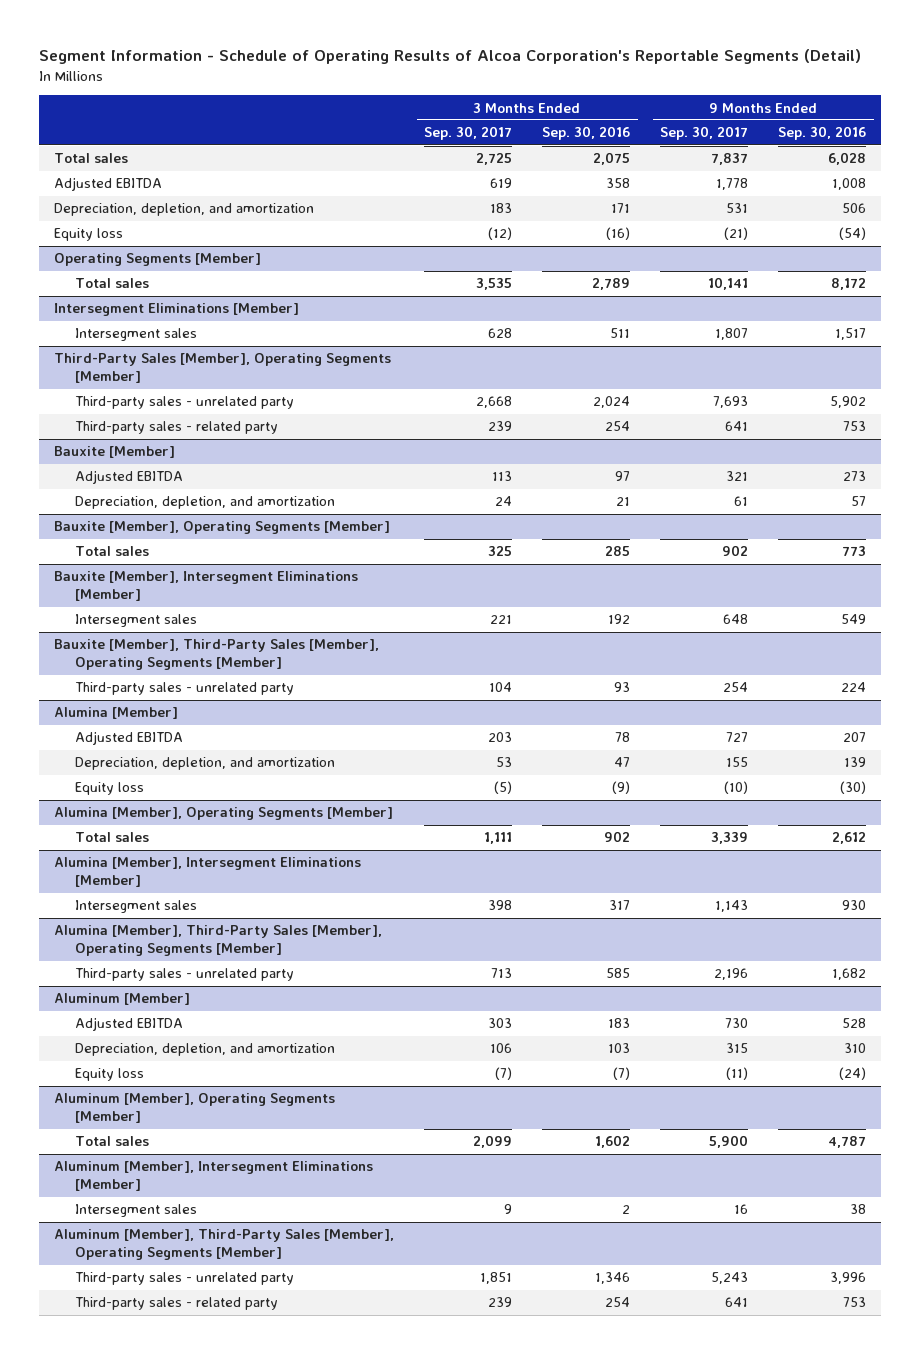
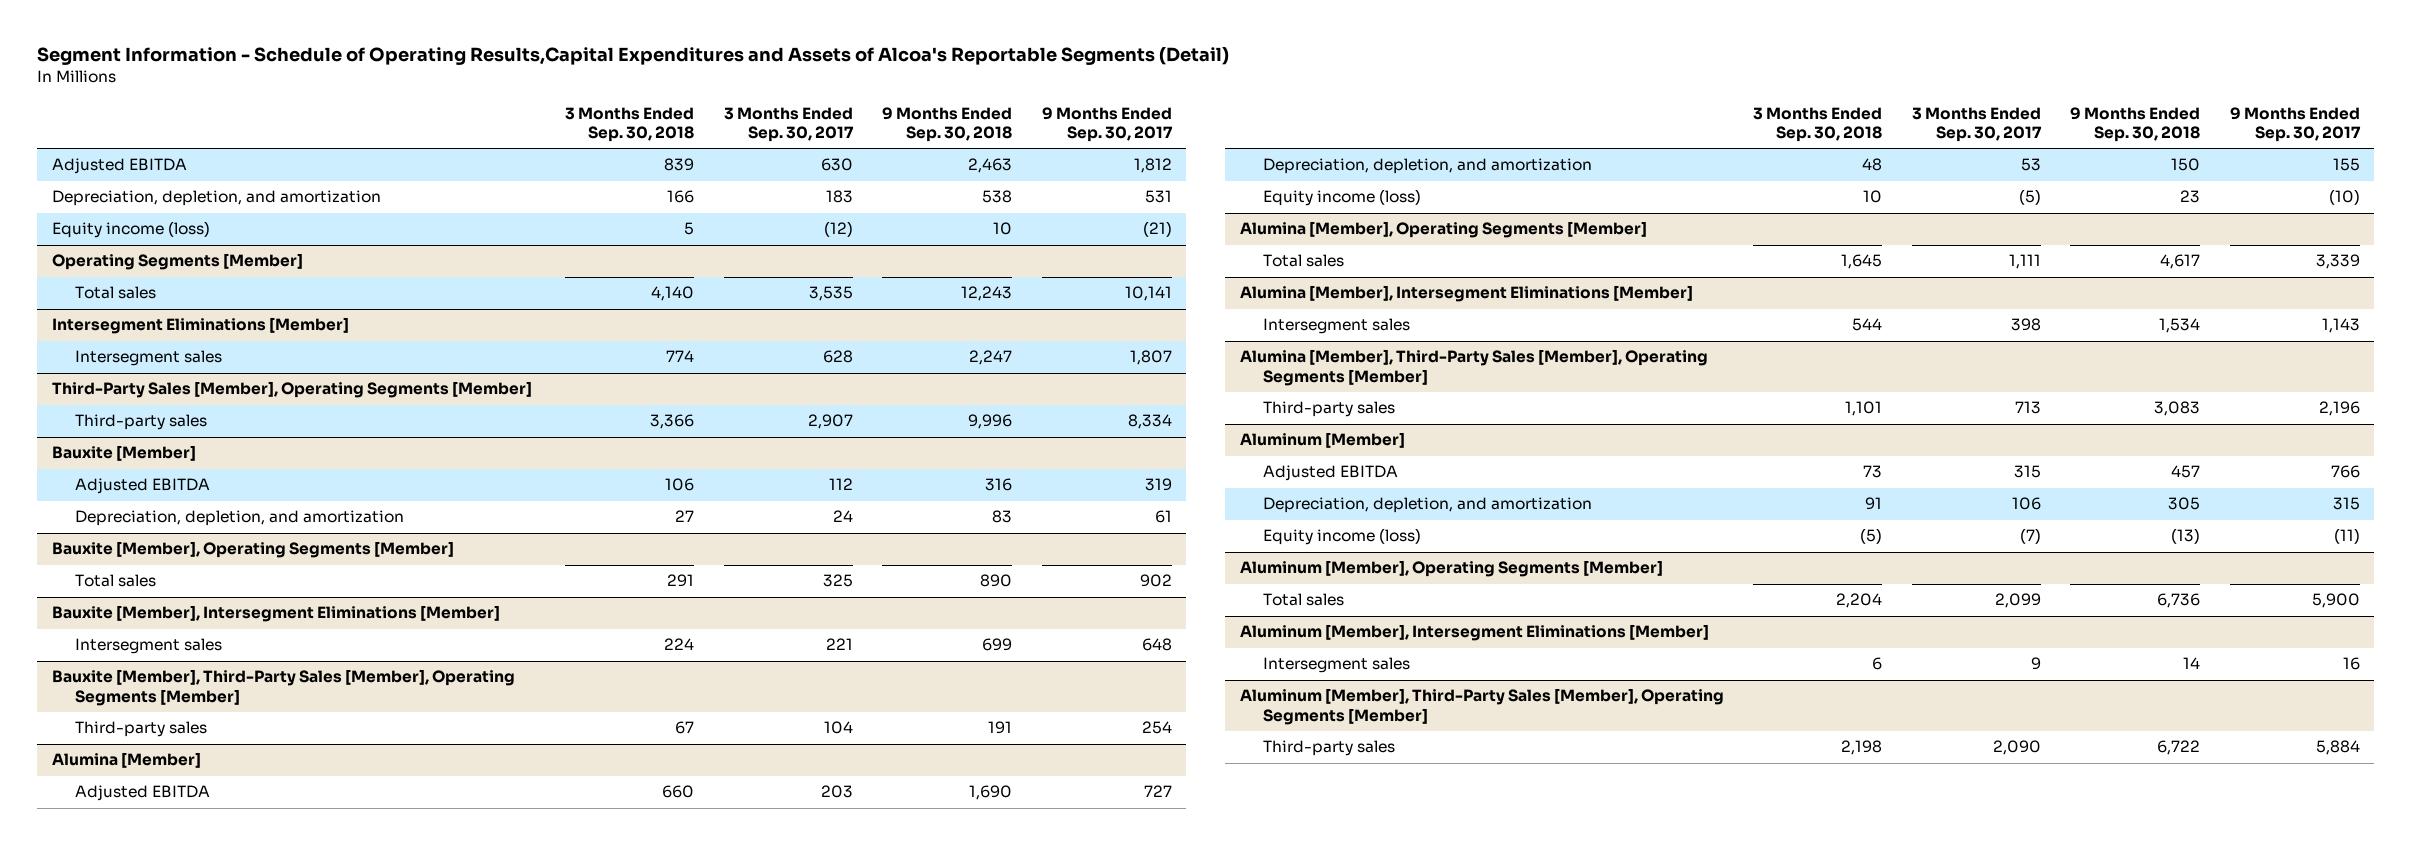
[39,49,862,65] Segment Information - Schedule of Operating Results of Alcoa Corporation's Reportable Segments (Detail) -> [37,47,1230,66] Segment Information - Schedule of Operating Results,Capital Expenditures and Assets of Alcoa's Reportable Segments (Detail)
[542,126,631,141] Sep. 30, 2016 -> none
[778,126,867,141] Sep. 30, 2016 -> none
none -> [565,107,695,143] 3 Months Ended Sep. 30, 2018
none -> [882,107,1013,143] 9 Months Ended Sep. 30, 2018
[54,153,129,164] Total sales -> none
[490,178,513,189] 619 -> [820,158,853,172] 630
[716,178,749,191] 1,778 -> [1133,158,1172,174] 1,812
[54,228,124,242] Equity loss -> [51,221,210,239] Equity income (loss)
[74,421,278,435] Third-party sales - related party -> none
[74,396,294,410] Third-party sales - unrelated party -> [74,414,207,431] Third-party sales
[476,396,513,409] 2,668 -> [807,414,853,430] 2,907
[713,396,749,409] 7,693 -> [1127,414,1172,430] 8,334
[492,471,513,482] 113 -> [828,478,853,491] 112
[726,471,749,482] 321 -> [1144,478,1172,492] 319
[74,682,294,696] Third-party sales - unrelated party -> [74,721,207,738] Third-party sales
[74,782,144,796] Equity loss -> [1262,189,1421,207] Equity income (loss)
[74,968,294,982] Third-party sales - unrelated party -> [1262,401,1395,418] Third-party sales
[488,1018,513,1029] 303 -> [2013,465,2041,479] 315
[725,1018,749,1029] 730 -> [2330,465,2360,479] 766
[74,1068,144,1082] Equity loss -> [1262,528,1421,546] Equity income (loss)
[74,1297,278,1311] Third-party sales - related party -> none
[74,1272,294,1286] Third-party sales - unrelated party -> [1262,740,1395,757] Third-party sales
[480,1272,513,1285] 1,851 -> [1992,740,2041,756] 2,090
[711,1272,749,1285] 5,243 -> [2315,740,2360,756] 5,884

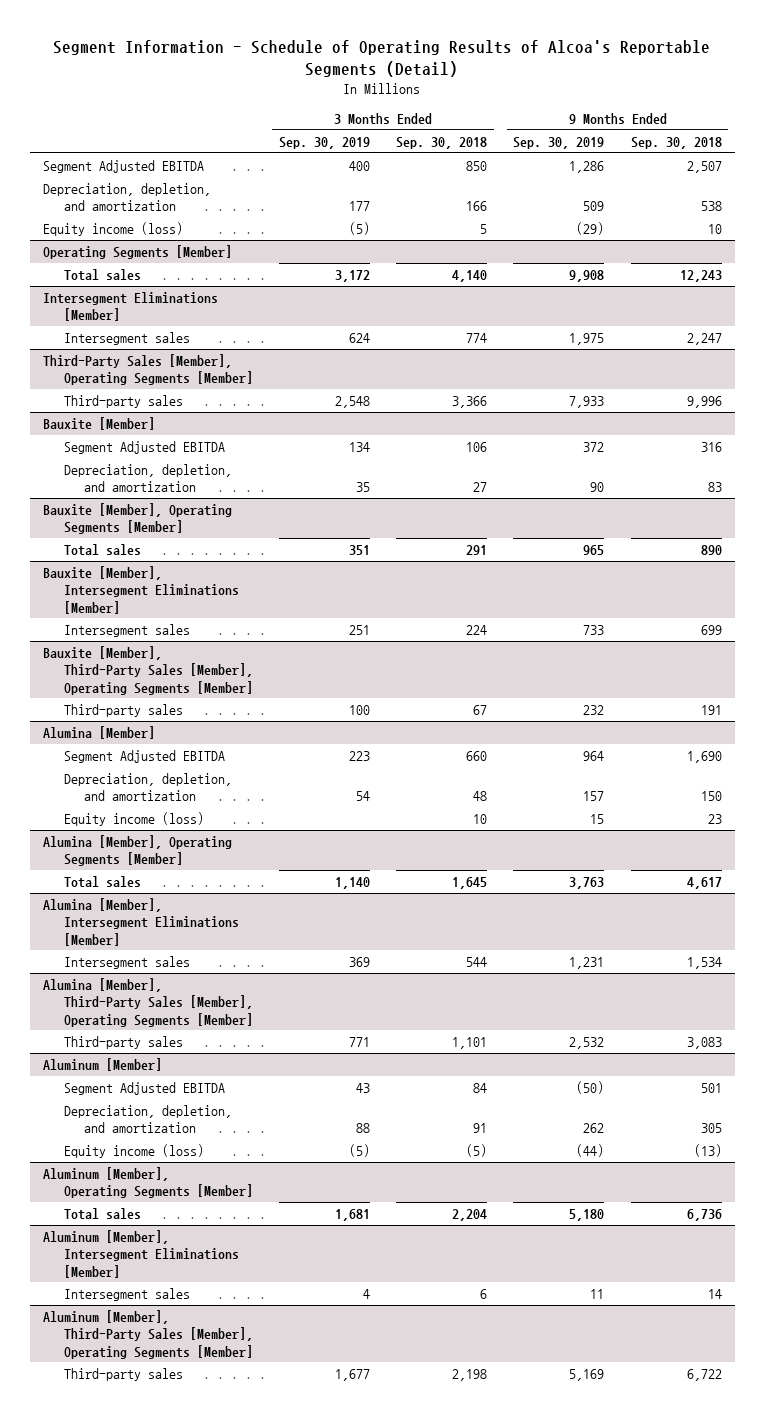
[37,47,1230,66] Segment Information - Schedule of Operating Results,Capital Expenditures and Assets of Alcoa's Reportable Segments (Detail) -> [53,39,711,77] Segment Information - Schedule of Operating Results of Alcoa's Reportable Segments (Detail)
[723,107,854,143] 3 Months Ended Sep. 30, 2017 -> none
[1041,107,1173,143] 9 Months Ended Sep. 30, 2017 -> none
none -> [278,136,370,149] Sep. 30, 2019
none -> [513,136,605,149] Sep. 30, 2019
[51,158,187,175] Adjusted EBITDA -> [42,159,204,173] Segment Adjusted EBITDA
[664,158,695,172] 839 -> [466,160,488,171] 850
[968,158,1013,174] 2,463 -> [686,160,722,173] 2,507
[74,478,210,495] Adjusted EBITDA -> [63,440,225,454] Segment Adjusted EBITDA
[74,785,210,802] Adjusted EBITDA -> [63,749,225,763] Segment Adjusted EBITDA
[1262,465,1398,482] Adjusted EBITDA -> [63,1081,225,1095] Segment Adjusted EBITDA
[1863,465,1883,479] 73 -> [473,1082,488,1093] 84
[2171,465,2201,479] 457 -> [700,1082,722,1093] 501

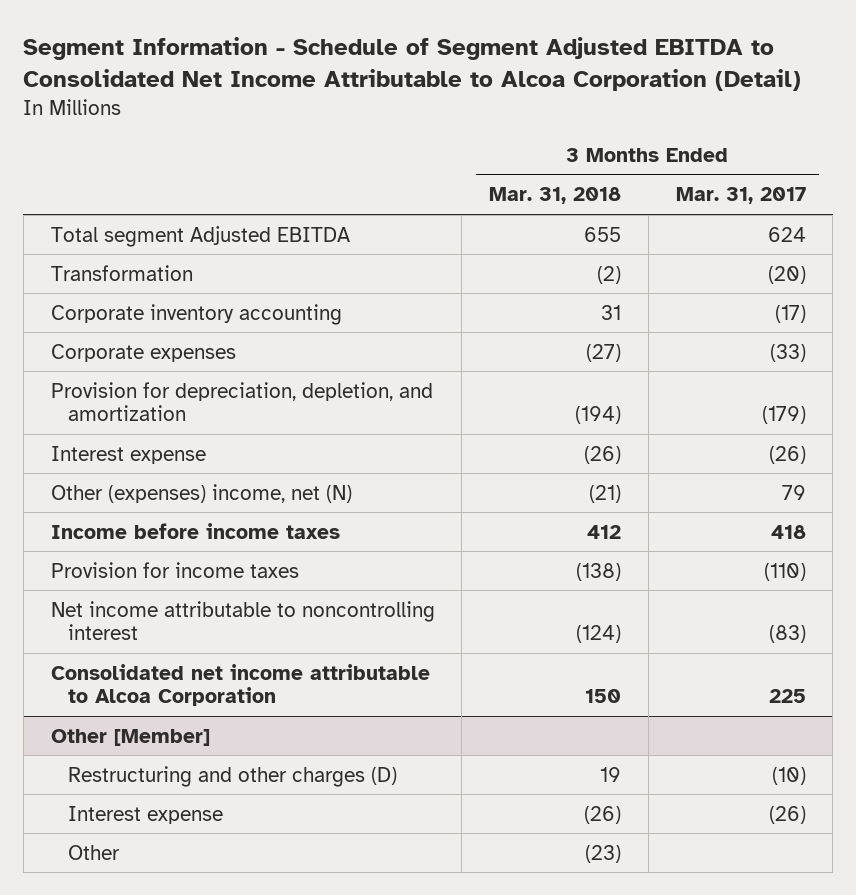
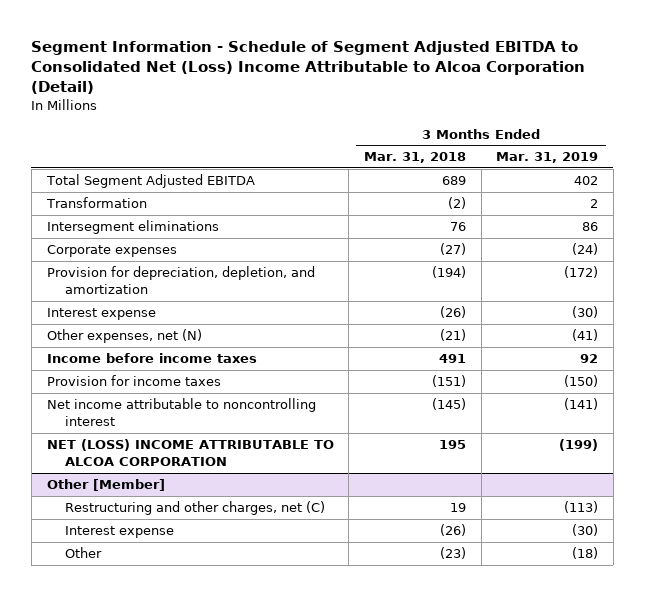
[23,37,802,92] Segment Information - Schedule of Segment Adjusted EBITDA to Consolidated Net Income Attributable to Alcoa Corporation (Detail) -> [31,40,586,94] Segment Information - Schedule of Segment Adjusted EBITDA to Consolidated Net (Loss) Income Attributable to Alcoa Corporation (Detail)
[675,187,806,205] Mar. 31, 2017 -> none
none -> [496,152,599,164] Mar. 31, 2019
[50,225,350,247] Total segment Adjusted EBITDA -> [45,174,255,189] Total Segment Adjusted EBITDA
[584,226,622,242] 655 -> [441,176,466,186] 689
[50,303,342,325] Corporate inventory accounting -> none
none -> [46,220,219,235] Intersegment eliminations
[50,483,352,503] Other (expenses) income, net (N) -> [46,329,202,344] Other expenses, net (N)
[587,524,622,539] 412 -> [438,354,466,364] 491
[576,562,622,581] (138) -> [431,375,466,388] (151)
[576,625,622,644] (124) -> [431,398,466,411] (145)
[50,663,430,707] Consolidated net income attributable to Alcoa Corporation -> [46,439,334,466] NET (LOSS) INCOME ATTRIBUTABLE TO ALCOA CORPORATION
[585,689,622,704] 150 -> [438,440,466,450] 195
[68,765,398,787] Restructuring and other charges (D) -> [64,501,325,516] Restructuring and other charges, net (C)

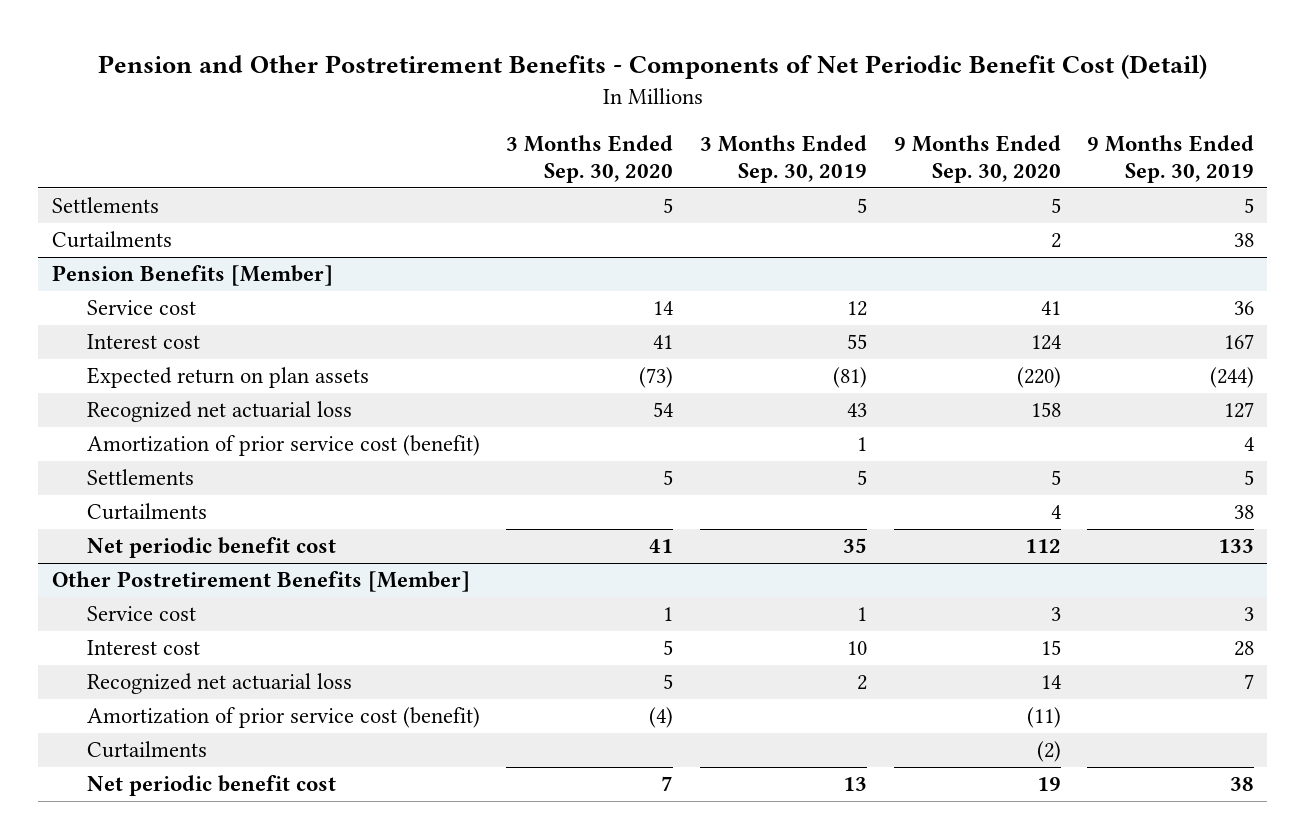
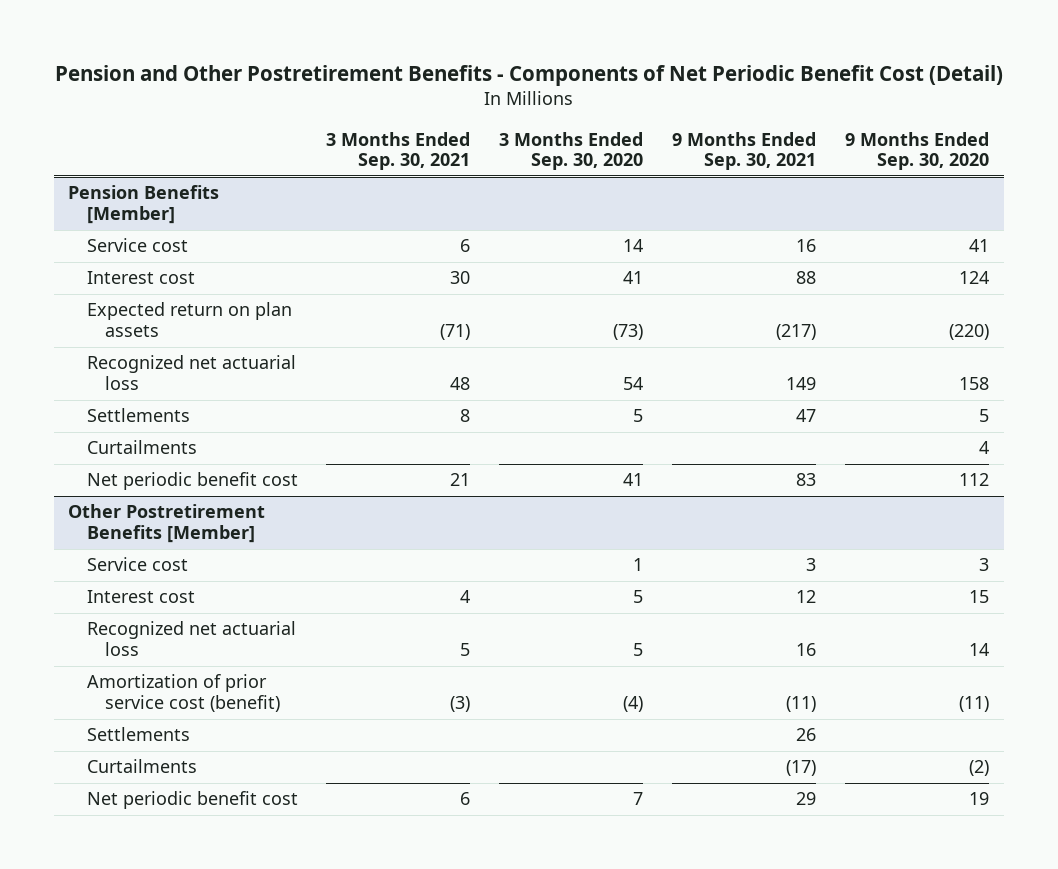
[699,134,867,184] 3 Months Ended Sep. 30, 2019 -> none
[1087,134,1255,184] 9 Months Ended Sep. 30, 2019 -> none
none -> [326,131,471,171] 3 Months Ended Sep. 30, 2021
none -> [672,131,817,171] 9 Months Ended Sep. 30, 2021
[51,197,159,214] Settlements -> none
[51,231,172,249] Curtailments -> none
[86,435,480,457] Amortization of prior service cost (benefit) -> none
none -> [86,727,190,742] Settlements

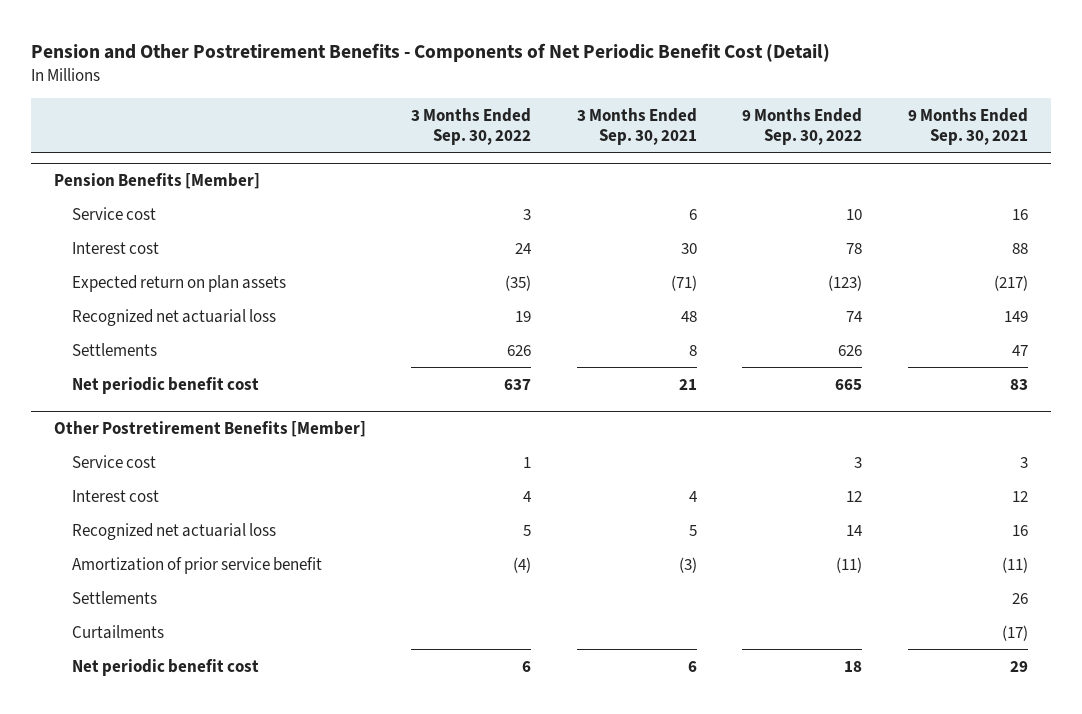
[499,131,644,171] 3 Months Ended Sep. 30, 2020 -> none
[845,131,990,171] 9 Months Ended Sep. 30, 2020 -> none
none -> [411,107,532,146] 3 Months Ended Sep. 30, 2022
none -> [742,107,863,146] 9 Months Ended Sep. 30, 2022
[86,440,197,455] Curtailments -> none
[86,674,280,713] Amortization of prior service cost (benefit) -> [72,556,323,574] Amortization of prior service benefit

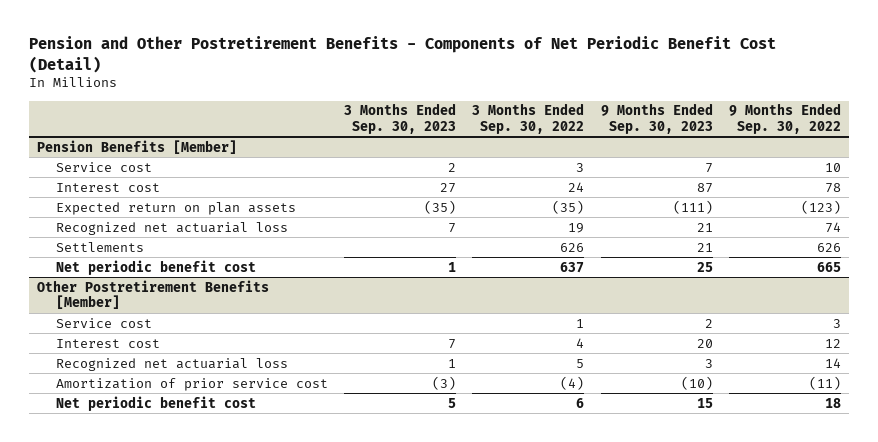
[576,107,697,146] 3 Months Ended Sep. 30, 2021 -> none
[907,107,1028,146] 9 Months Ended Sep. 30, 2021 -> none
none -> [343,103,456,134] 3 Months Ended Sep. 30, 2023
none -> [600,103,713,134] 9 Months Ended Sep. 30, 2023
[72,590,158,604] Settlements -> none
[72,624,165,639] Curtailments -> none
[72,556,323,574] Amortization of prior service benefit -> [55,377,328,391] Amortization of prior service cost

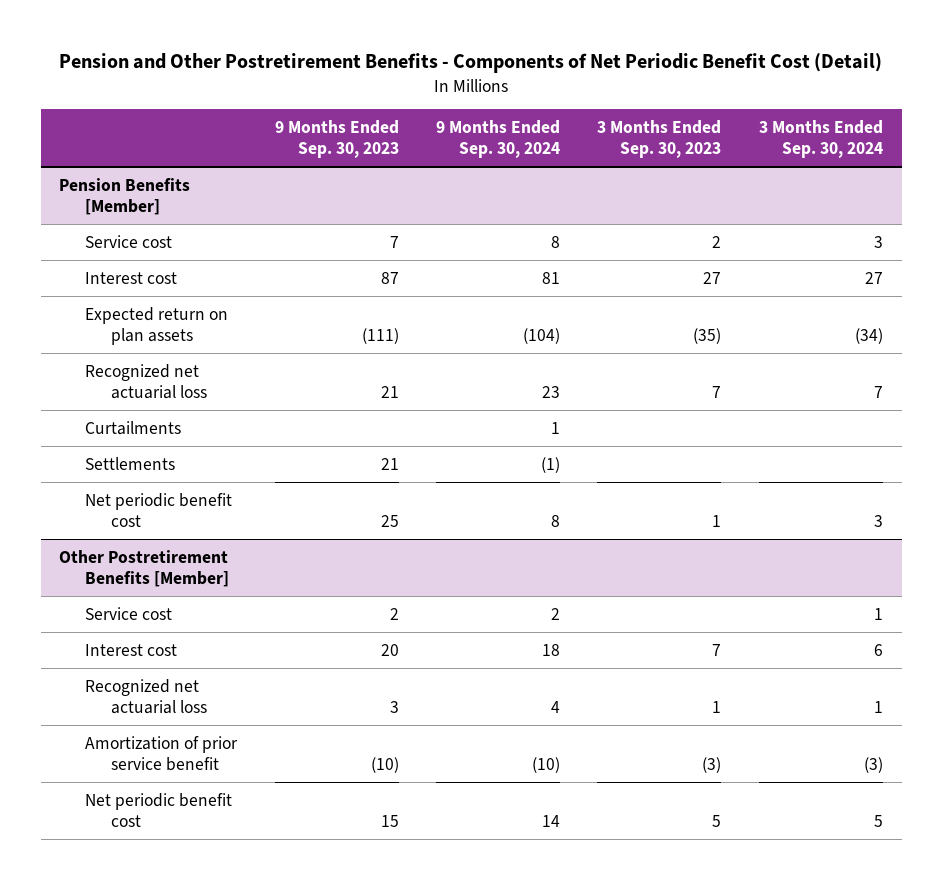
[472,103,585,134] 3 Months Ended Sep. 30, 2022 -> none
[729,103,842,134] 9 Months Ended Sep. 30, 2022 -> none
none -> [436,119,561,159] 9 Months Ended Sep. 30, 2024
none -> [758,119,883,159] 3 Months Ended Sep. 30, 2024
none -> [85,420,182,435] Curtailments
[55,377,328,391] Amortization of prior service cost -> [85,735,239,772] Amortization of prior service benefit

